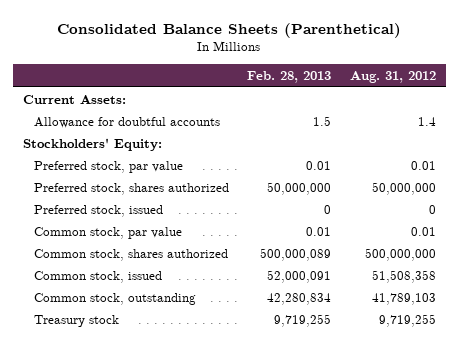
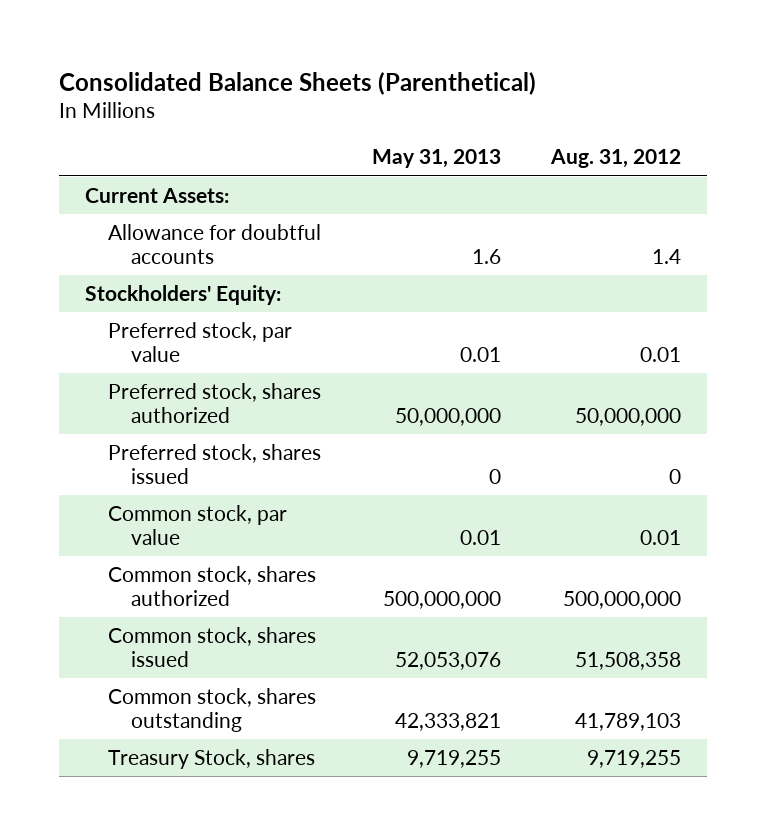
[247,71,332,84] Feb. 28, 2013 -> none
none -> [371,149,501,169] May 31, 2013
[33,204,163,217] Preferred stock, issued -> [107,443,321,484] Preferred stock, shares issued
[33,270,162,283] Common stock, issued -> [107,626,316,667] Common stock, shares issued
[33,292,196,305] Common stock, outstanding -> [107,687,316,732] Common stock, shares outstanding
[33,314,119,327] Treasury stock -> [107,748,315,769] Treasury Stock, shares

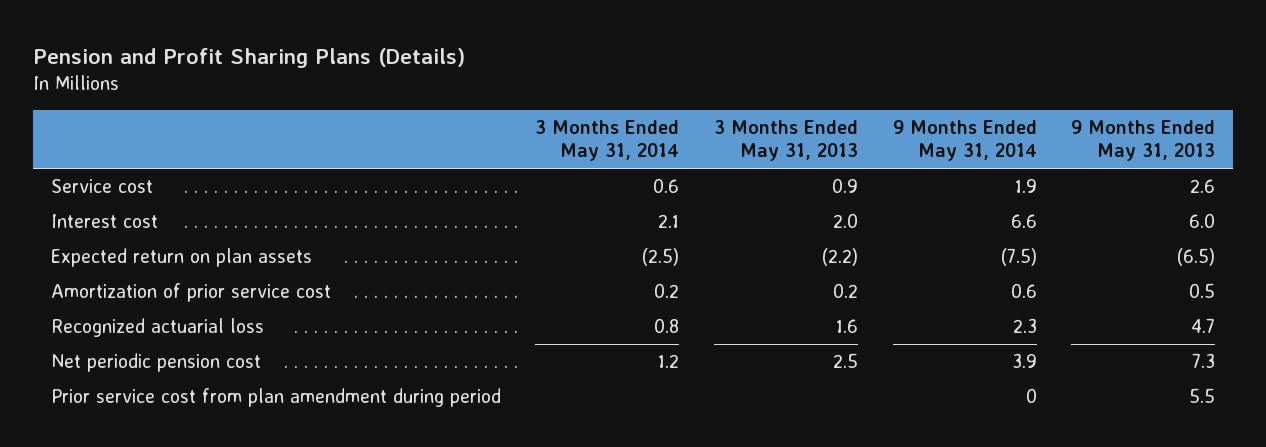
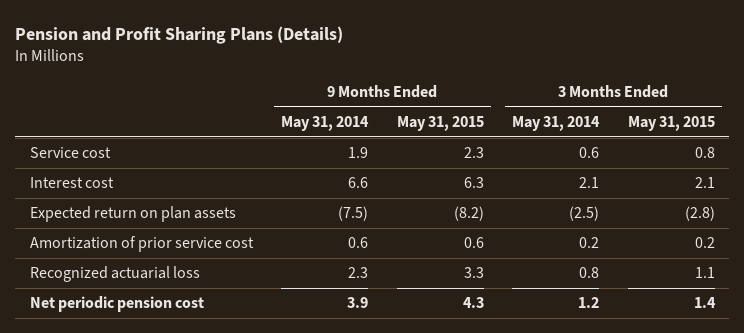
[713,120,858,162] 3 Months Ended May 31, 2013 -> none
[1071,120,1216,162] 9 Months Ended May 31, 2013 -> none
none -> [396,115,484,131] May 31, 2015
none -> [627,115,715,131] May 31, 2015
[50,388,501,408] Prior service cost from plan amendment during period -> none

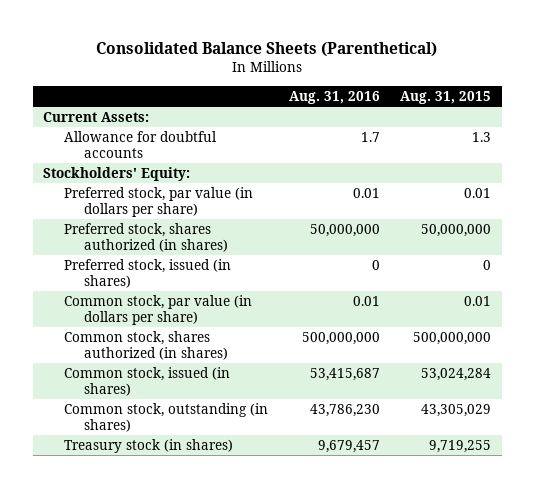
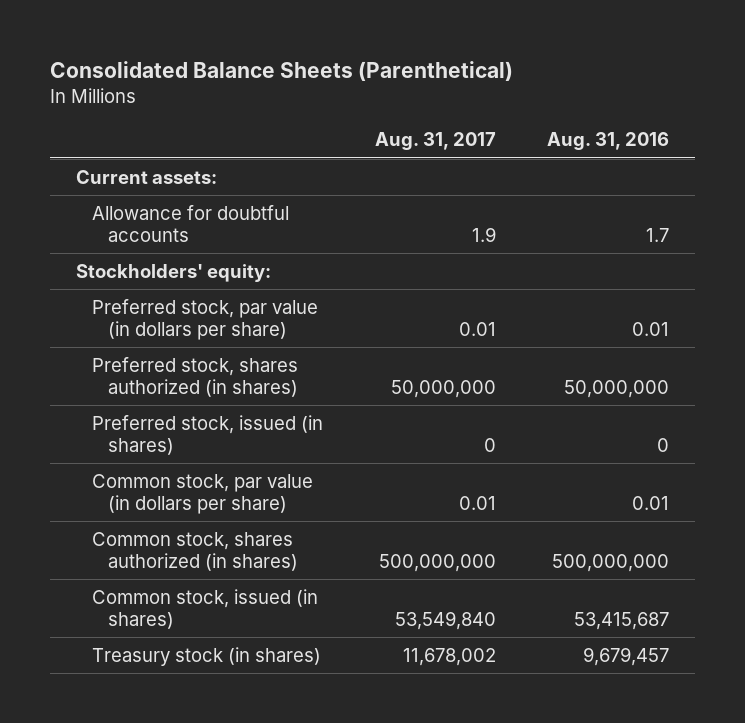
[400,91,492,105] Aug. 31, 2015 -> none
none -> [374,132,496,151] Aug. 31, 2017
[43,112,150,123] Current Assets: -> [75,169,217,184] Current assets:
[43,167,191,182] Stockholders' Equity: -> [75,263,271,282] Stockholders' equity:
[63,403,268,432] Common stock, outstanding (in shares) -> none

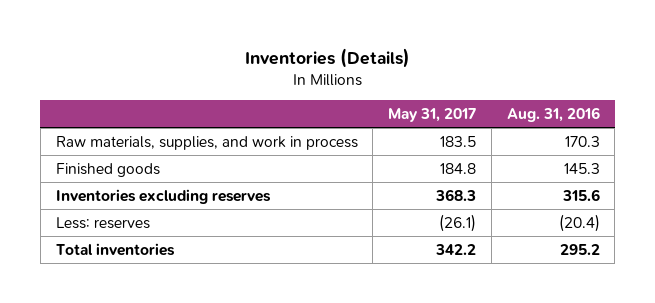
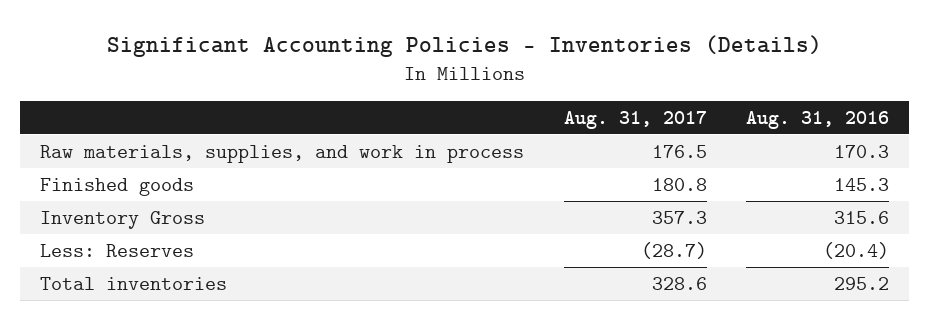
[244,48,410,69] Inventories (Details) -> [106,35,822,58] Significant Accounting Policies - Inventories (Details)
[388,107,477,122] May 31, 2017 -> none
none -> [563,110,707,129] Aug. 31, 2017
[55,188,271,204] Inventories excluding reserves -> [39,210,205,229] Inventory Gross
[55,216,150,229] Less: reserves -> [39,243,194,257] Less: Reserves

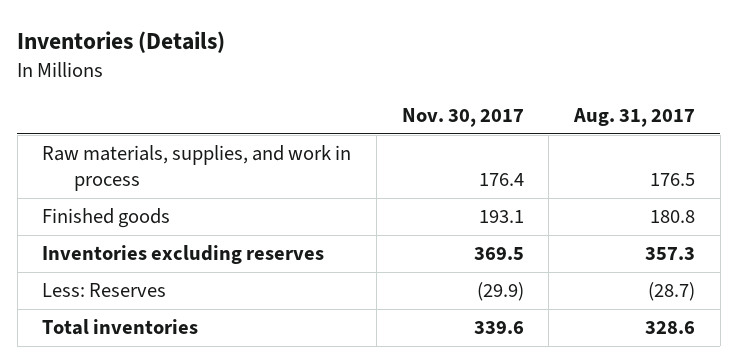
[106,35,822,58] Significant Accounting Policies - Inventories (Details) -> [17,30,226,53] Inventories (Details)
[746,110,890,129] Aug. 31, 2016 -> none
none -> [401,108,524,128] Nov. 30, 2017
[39,210,205,229] Inventory Gross -> [42,245,325,265] Inventories excluding reserves

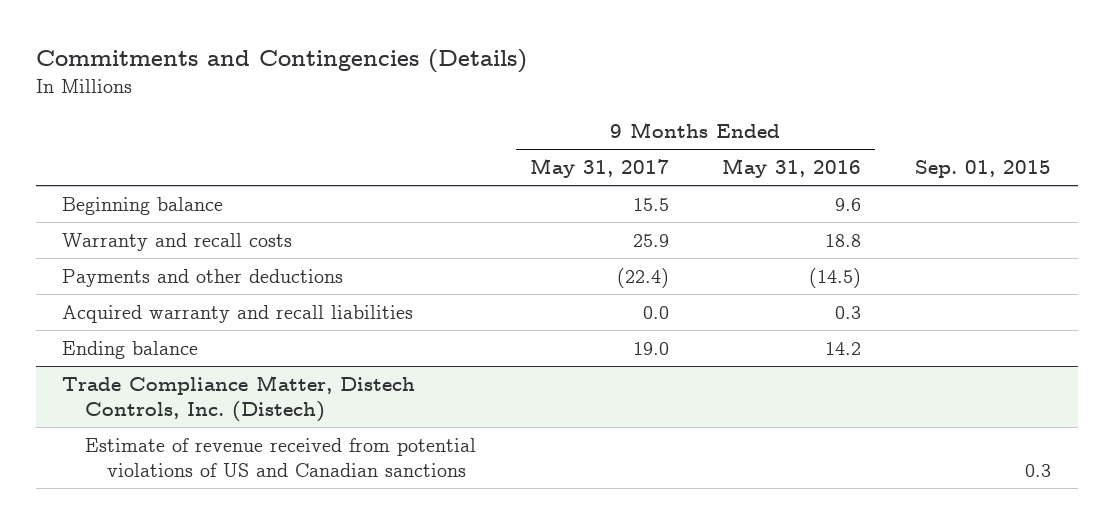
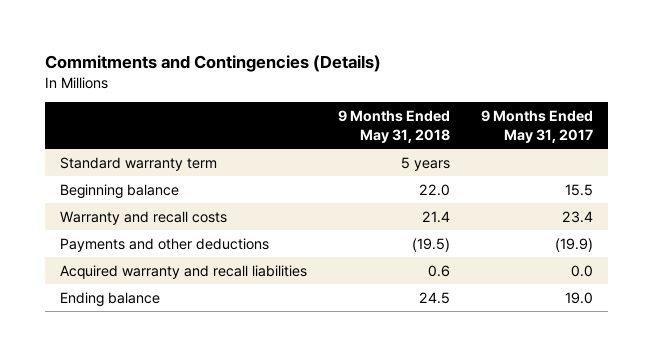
[722,157,862,178] May 31, 2016 -> none
[915,159,1052,178] Sep. 01, 2015 -> none
none -> [338,110,451,143] 9 Months Ended May 31, 2018
none -> [60,156,218,171] Standard warranty term
[632,233,669,247] 25.9 -> [561,210,593,223] 23.4
[616,267,669,288] (22.4) -> [554,237,593,252] (19.9)
[62,374,416,422] Trade Compliance Matter, Distech Controls, Inc. (Distech) -> none
[84,437,476,477] Estimate of revenue received from potential violations of US and Canadian sanctions -> none

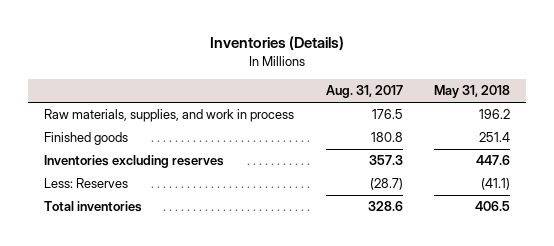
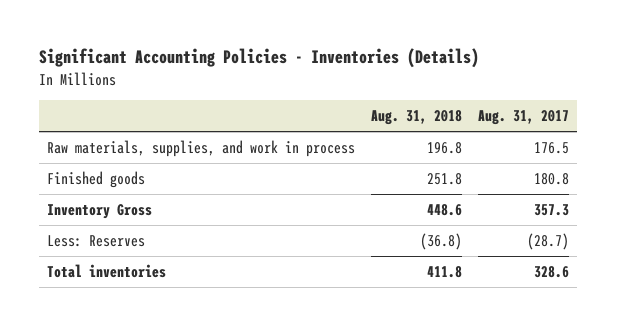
[210,36,345,51] Inventories (Details) -> [39,48,480,69] Significant Accounting Policies - Inventories (Details)
[434,85,511,99] May 31, 2018 -> none
none -> [371,110,463,126] Aug. 31, 2018
[43,155,224,169] Inventories excluding reserves -> [47,204,153,220] Inventory Gross

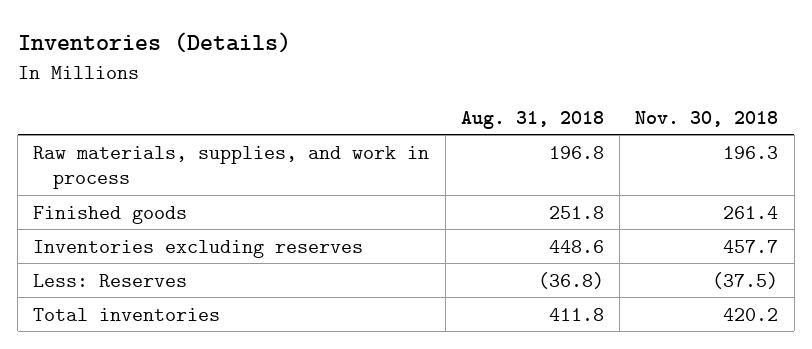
[39,48,480,69] Significant Accounting Policies - Inventories (Details) -> [17,32,291,54] Inventories (Details)
[478,110,570,126] Aug. 31, 2017 -> none
none -> [635,110,779,127] Nov. 30, 2018
[47,204,153,220] Inventory Gross -> [33,239,364,258] Inventories excluding reserves

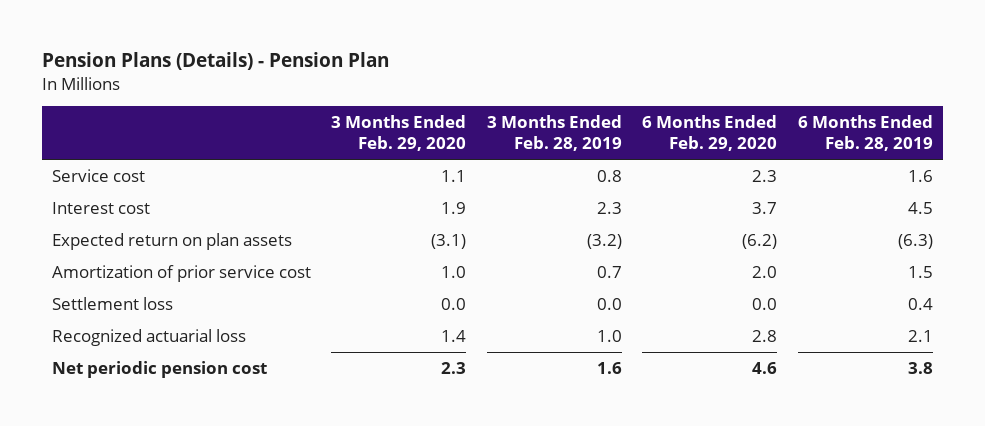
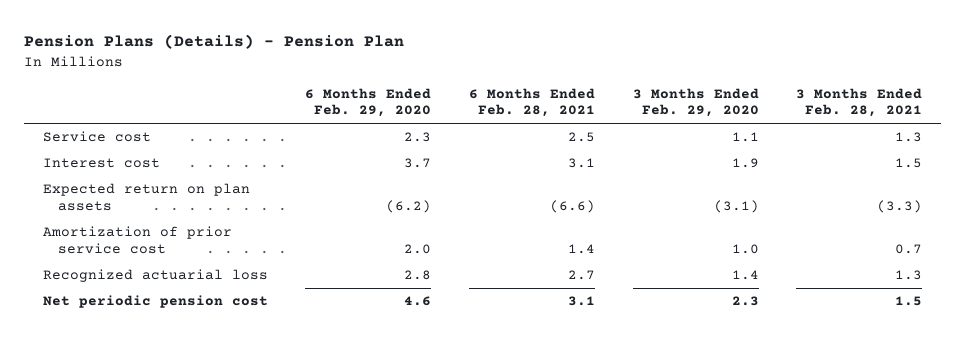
[486,115,622,152] 3 Months Ended Feb. 28, 2019 -> none
[797,115,933,152] 6 Months Ended Feb. 28, 2019 -> none
none -> [469,87,596,118] 6 Months Ended Feb. 28, 2021
none -> [796,87,923,118] 3 Months Ended Feb. 28, 2021
[51,296,173,310] Settlement loss -> none

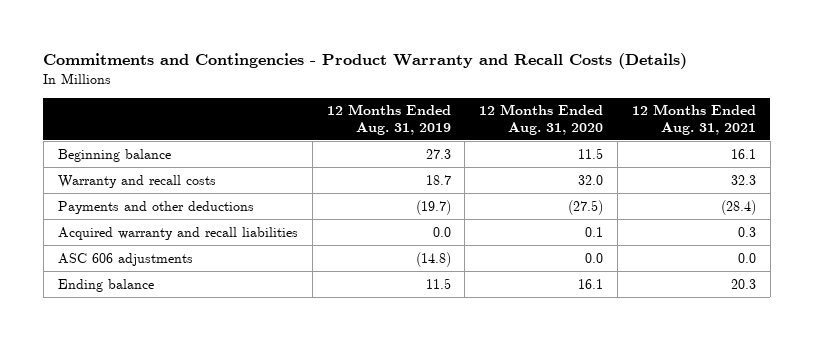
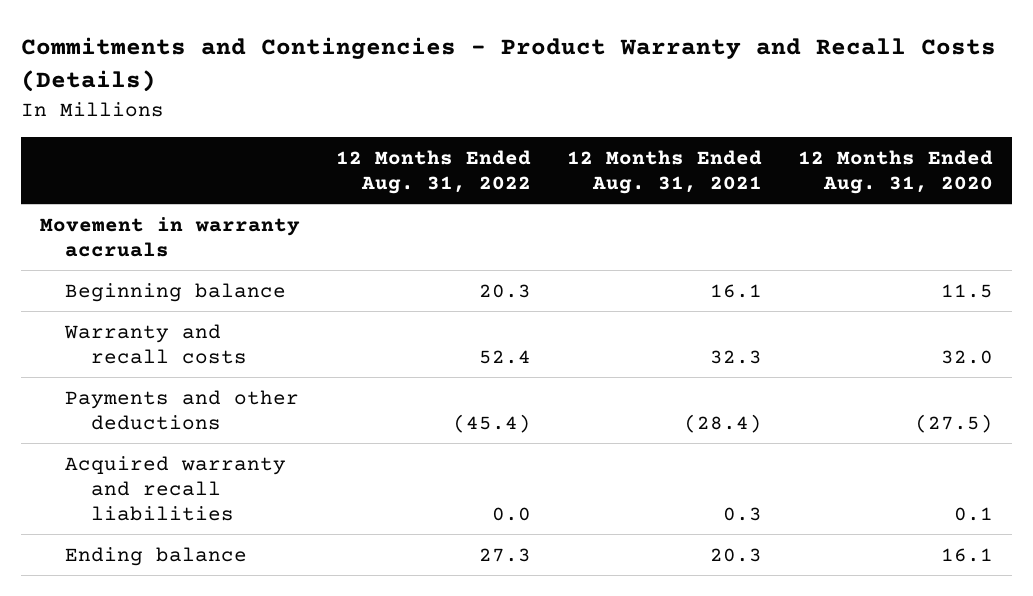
[326,104,451,135] 12 Months Ended Aug. 31, 2019 -> none
none -> [335,149,531,194] 12 Months Ended Aug. 31, 2022
none -> [39,216,300,257] Movement in warranty accruals
[57,252,193,266] ASC 606 adjustments -> none

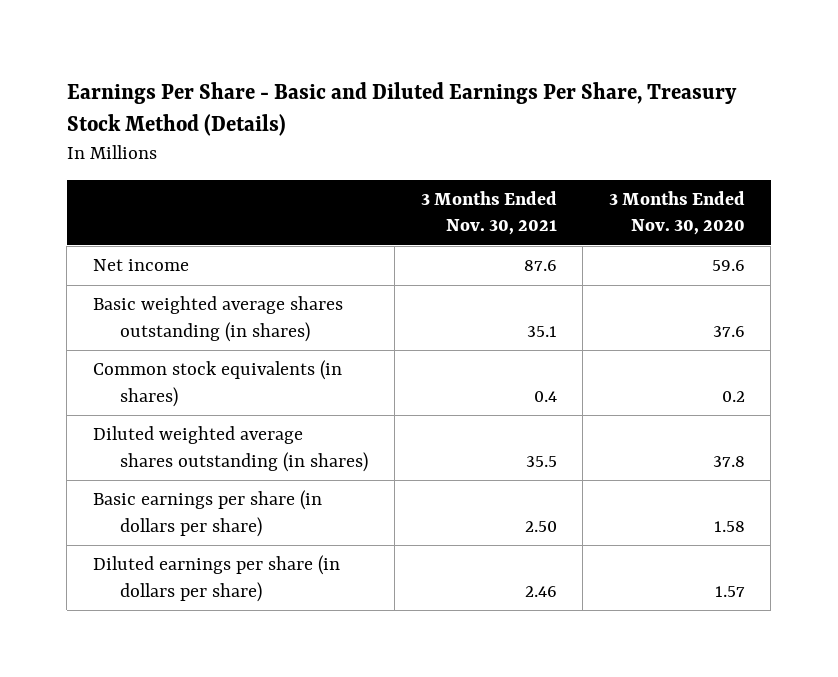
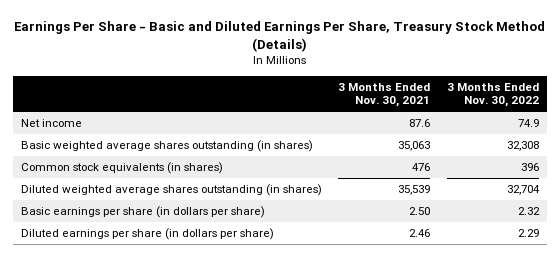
[608,190,745,236] 3 Months Ended Nov. 30, 2020 -> none
none -> [446,82,539,108] 3 Months Ended Nov. 30, 2022
[526,325,557,337] 35.1 -> [398,141,431,152] 35,063
[533,390,557,402] 0.4 -> [412,163,431,172] 476
[525,455,557,467] 35.5 -> [398,185,431,196] 35,539

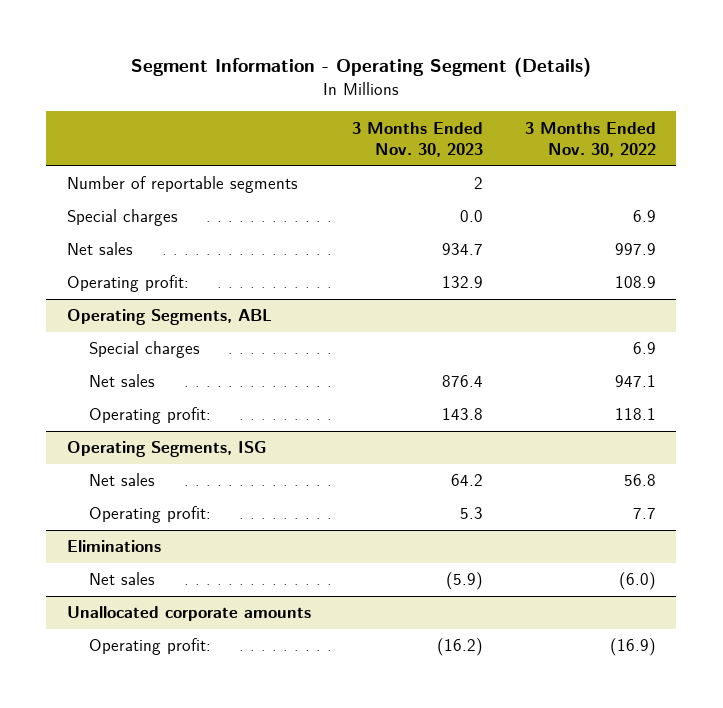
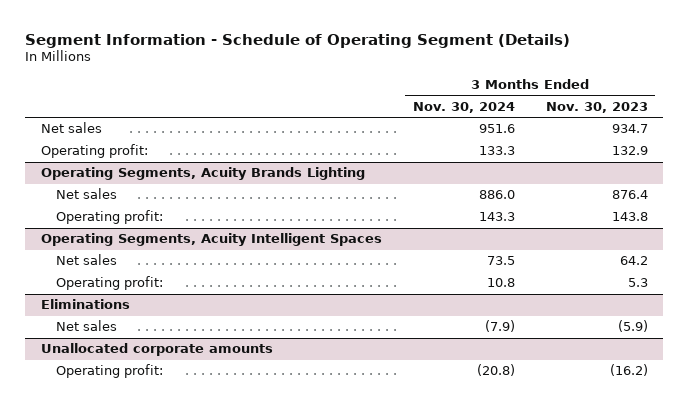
[131,57,592,78] Segment Information - Operating Segment (Details) -> [25,33,571,48] Segment Information - Schedule of Operating Segment (Details)
[524,121,656,158] 3 Months Ended Nov. 30, 2022 -> none
none -> [412,101,515,113] Nov. 30, 2024
[66,176,298,194] Number of reportable segments -> none
[66,209,178,227] Special charges -> none
[66,309,272,326] Operating Segments, ABL -> none
[89,341,201,359] Special charges -> none
none -> [40,167,365,181] Operating Segments, Acuity Brands Lighting
[66,441,266,458] Operating Segments, ISG -> none
none -> [40,233,382,247] Operating Segments, Acuity Intelligent Spaces

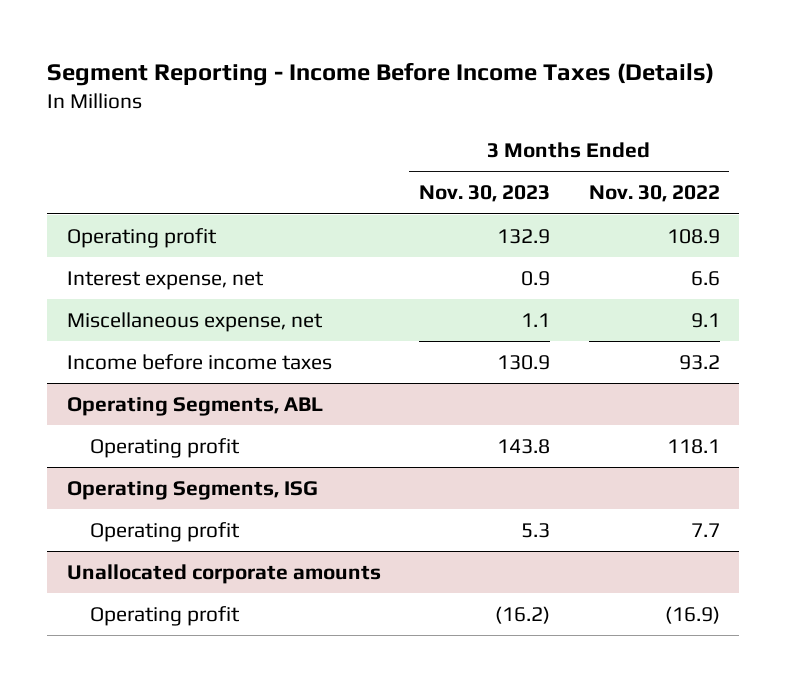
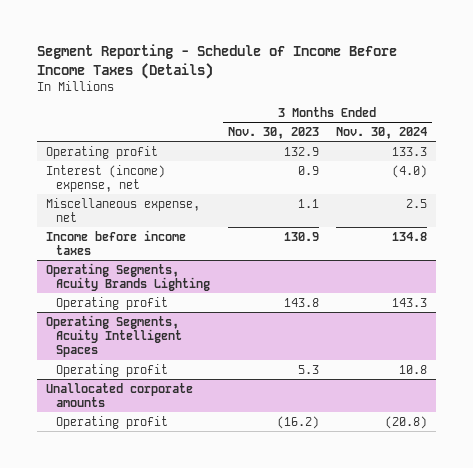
[47,61,715,86] Segment Reporting - Income Before Income Taxes (Details) -> [37,43,398,79] Segment Reporting - Schedule of Income Before Income Taxes (Details)
[588,185,720,203] Nov. 30, 2022 -> none
none -> [336,127,428,140] Nov. 30, 2024
[66,270,264,290] Interest expense, net -> [45,164,165,193] Interest (income) expense, net
[66,396,323,416] Operating Segments, ABL -> none
none -> [45,262,210,292] Operating Segments, Acuity Brands Lighting
[66,480,318,500] Operating Segments, ISG -> none
none -> [45,314,182,358] Operating Segments, Acuity Intelligent Spaces

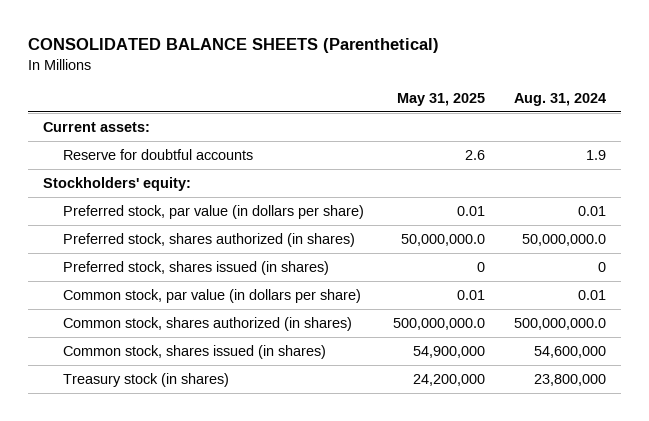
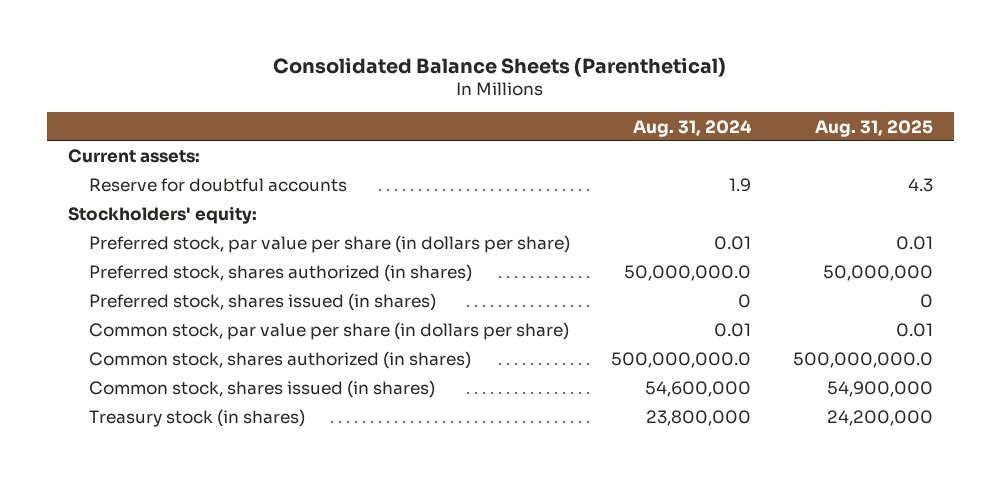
[28,38,440,54] CONSOLIDATED BALANCE SHEETS (Parenthetical) -> [273,56,727,77] Consolidated Balance Sheets (Parenthetical)
[397,92,486,106] May 31, 2025 -> none
none -> [815,119,934,137] Aug. 31, 2025
[63,204,365,219] Preferred stock, par value (in dollars per share) -> [88,235,570,254] Preferred stock, par value per share (in dollars per share)
[63,288,362,303] Common stock, par value (in dollars per share) -> [88,322,569,341] Common stock, par value per share (in dollars per share)

